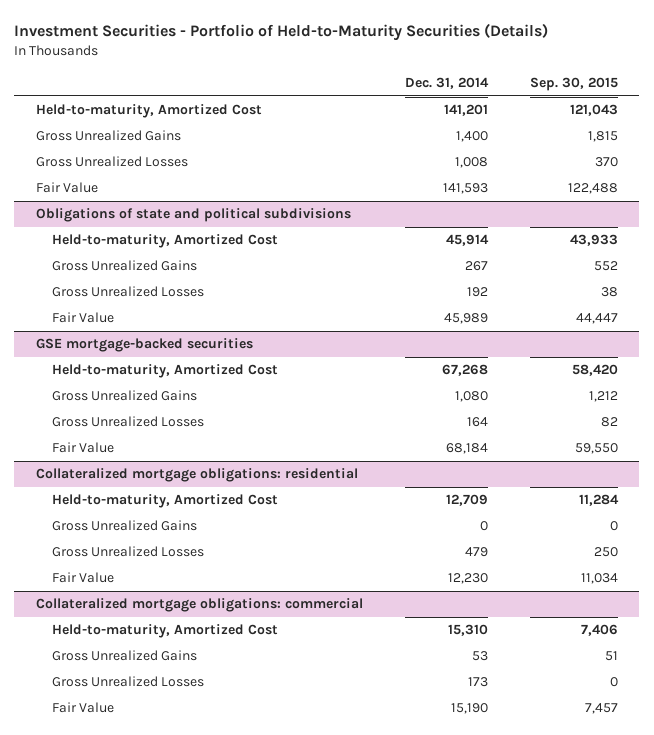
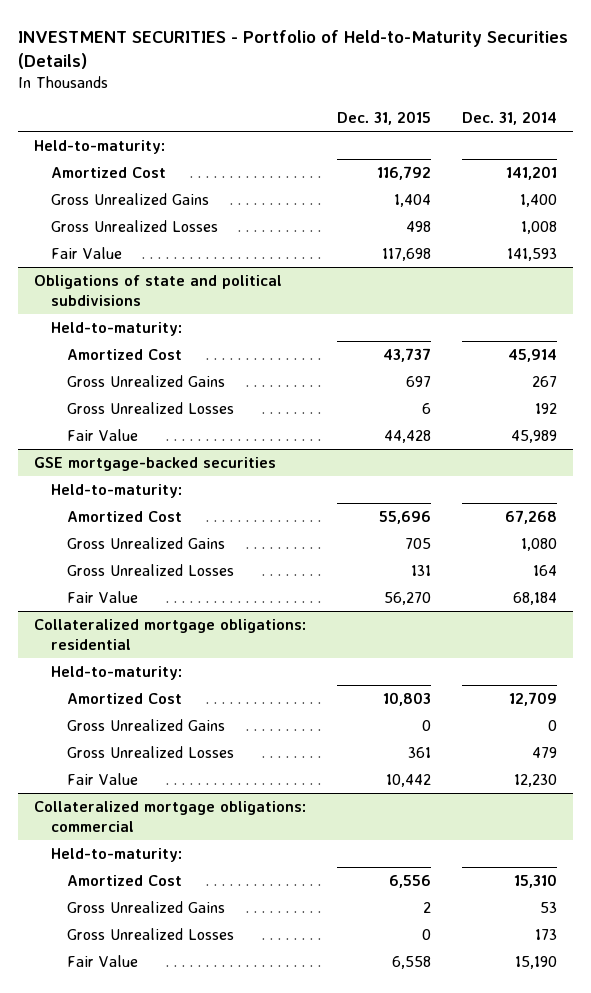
[14,23,549,42] Investment Securities - Portfolio of Held-to-Maturity Securities (Details) -> [18,29,569,70] INVESTMENT SECURITIES - Portfolio of Held-to-Maturity Securities (Details)
[530,76,619,91] Sep. 30, 2015 -> none
none -> [336,110,431,125] Dec. 31, 2015
none -> [33,139,165,154] Held-to-maturity:
[35,104,262,119] Held-to-maturity, Amortized Cost -> [50,166,166,178] Amortized Cost
none -> [50,321,182,336] Held-to-maturity:
[51,234,278,249] Held-to-maturity, Amortized Cost -> [67,348,183,360] Amortized Cost
none -> [50,483,182,498] Held-to-maturity:
[51,364,278,379] Held-to-maturity, Amortized Cost -> [67,510,183,522] Amortized Cost
none -> [50,665,182,680] Held-to-maturity:
[51,494,278,509] Held-to-maturity, Amortized Cost -> [67,692,183,704] Amortized Cost
none -> [50,847,182,862] Held-to-maturity:
[51,624,278,639] Held-to-maturity, Amortized Cost -> [67,874,183,886] Amortized Cost

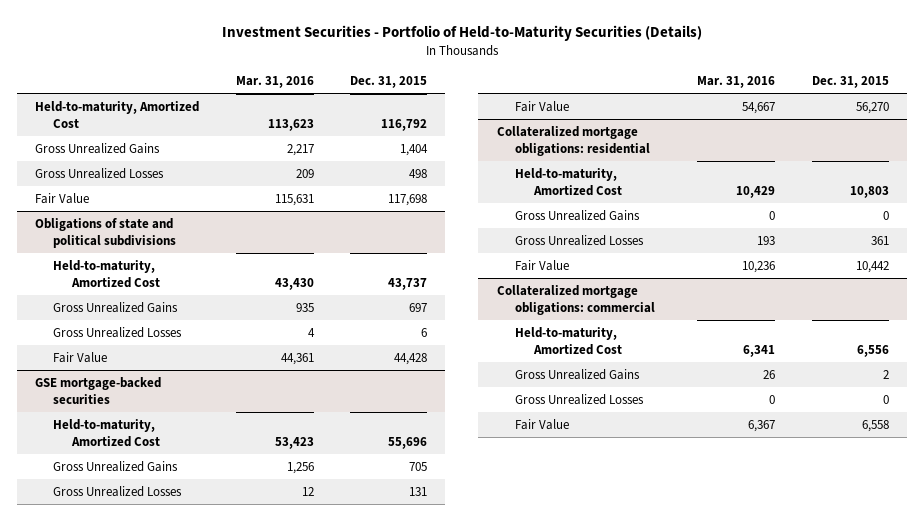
[18,29,569,70] INVESTMENT SECURITIES - Portfolio of Held-to-Maturity Securities (Details) -> [221,25,702,42] Investment Securities - Portfolio of Held-to-Maturity Securities (Details)
[462,110,558,125] Dec. 31, 2014 -> none
none -> [235,75,314,88] Mar. 31, 2016
[33,139,165,154] Held-to-maturity: -> none
[50,166,166,178] Amortized Cost -> [34,100,199,128] Held-to-maturity, Amortized Cost
[50,321,182,336] Held-to-maturity: -> none
[67,348,183,360] Amortized Cost -> [53,259,160,288] Held-to-maturity, Amortized Cost
[50,483,182,498] Held-to-maturity: -> none
[67,510,183,522] Amortized Cost -> [53,418,160,447] Held-to-maturity, Amortized Cost
[50,665,182,680] Held-to-maturity: -> none
[67,692,183,704] Amortized Cost -> [515,167,622,196] Held-to-maturity, Amortized Cost
[50,847,182,862] Held-to-maturity: -> none
[67,874,183,886] Amortized Cost -> [515,326,622,355] Held-to-maturity, Amortized Cost

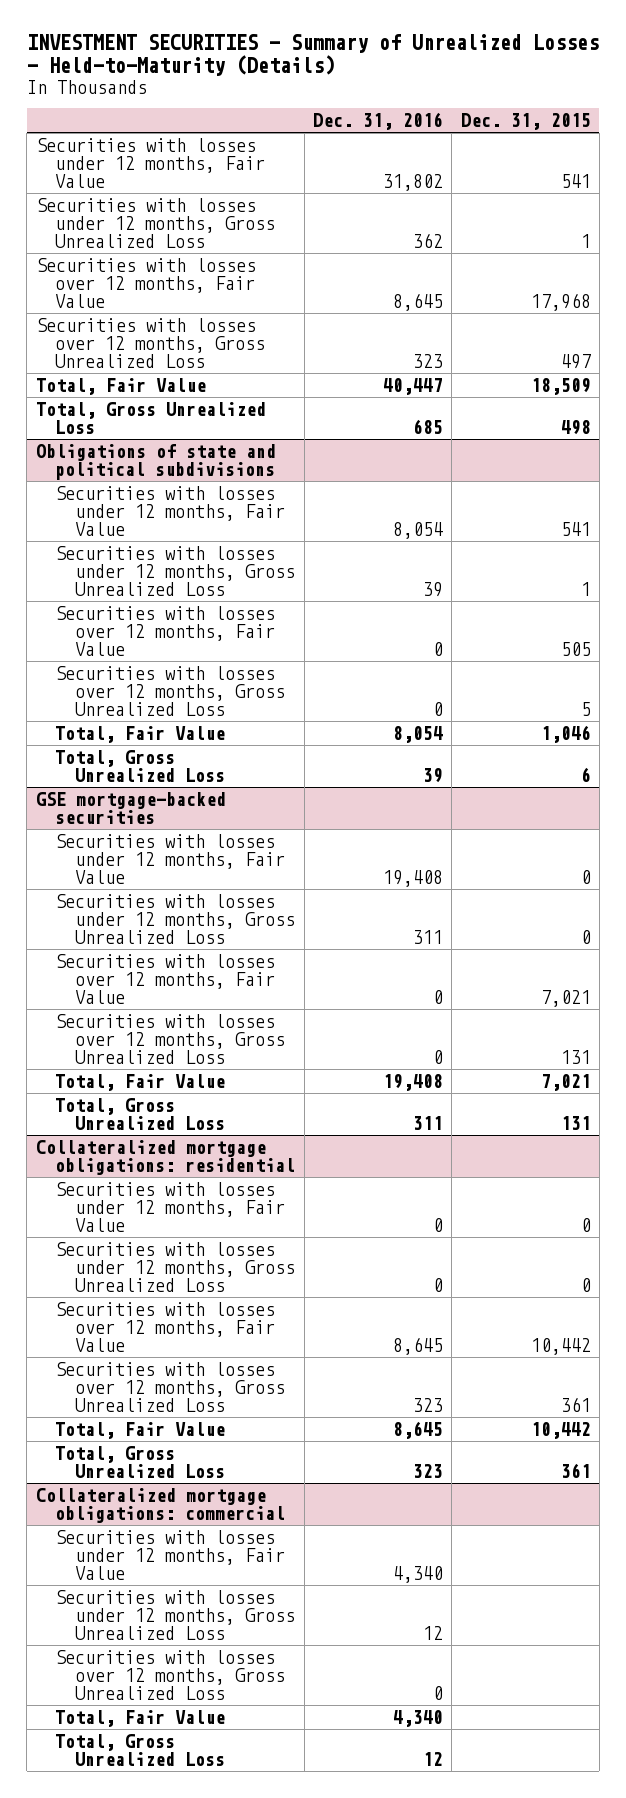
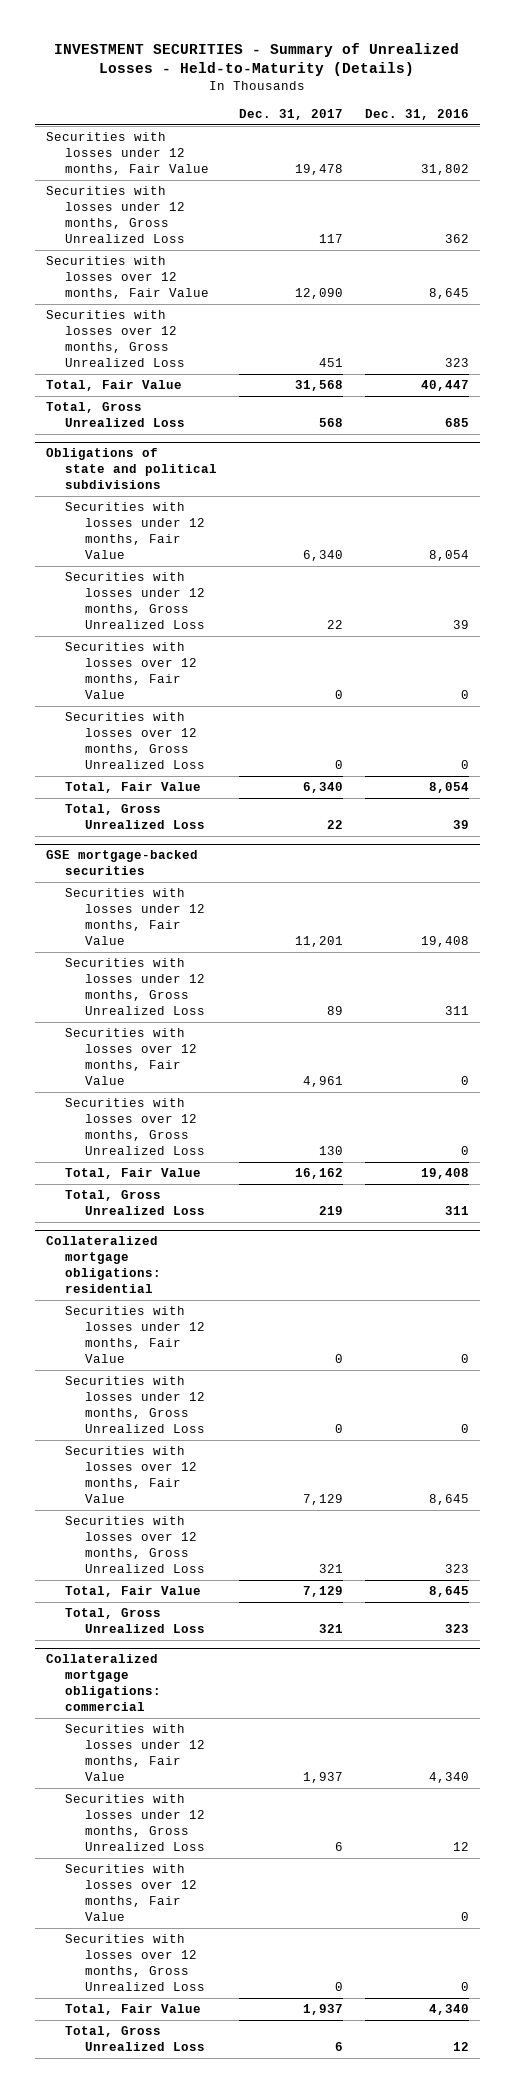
[460,113,591,131] Dec. 31, 2015 -> none
none -> [239,108,344,120] Dec. 31, 2017
none -> [65,1864,198,1922] Securities with losses over 12 months, Fair Value

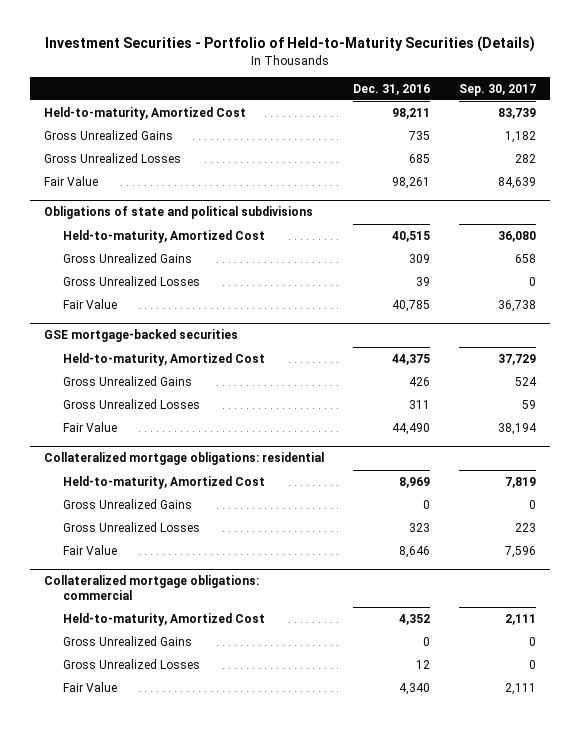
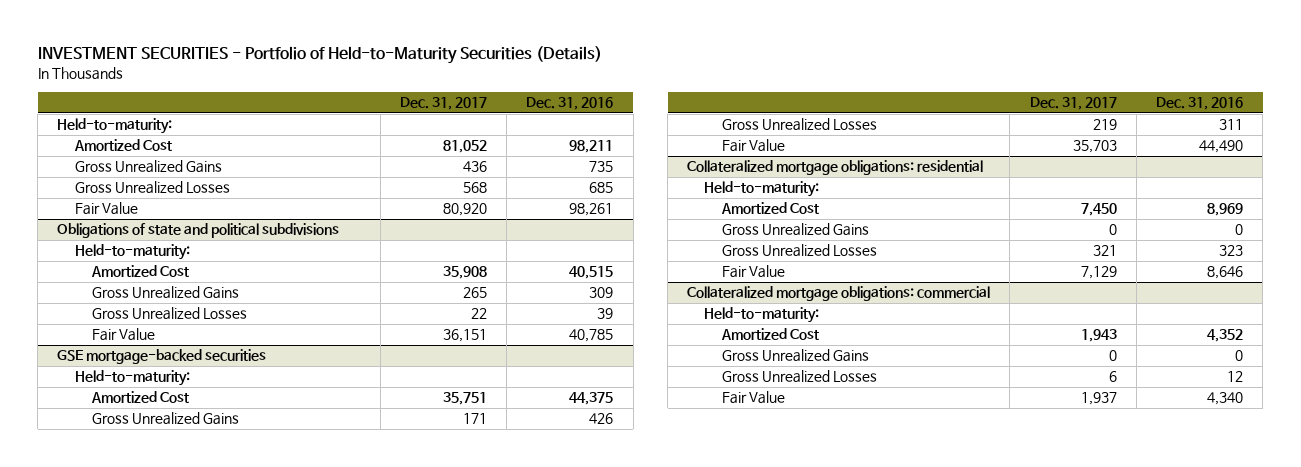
[45,36,536,53] Investment Securities - Portfolio of Held-to-Maturity Securities (Details) -> [37,46,602,65] INVESTMENT SECURITIES - Portfolio of Held-to-Maturity Securities (Details)
[459,83,537,96] Sep. 30, 2017 -> none
none -> [399,97,487,111] Dec. 31, 2017
none -> [57,118,173,135] Held-to-maturity:
[44,106,247,120] Held-to-maturity, Amortized Cost -> [73,139,172,152] Amortized Cost
none -> [74,244,190,261] Held-to-maturity:
[63,229,266,243] Held-to-maturity, Amortized Cost -> [90,265,189,278] Amortized Cost
none -> [74,370,190,387] Held-to-maturity:
[63,352,266,366] Held-to-maturity, Amortized Cost -> [90,391,189,404] Amortized Cost
none -> [704,181,820,198] Held-to-maturity:
[63,475,266,489] Held-to-maturity, Amortized Cost -> [720,202,819,215] Amortized Cost
none -> [704,307,820,324] Held-to-maturity:
[63,612,266,626] Held-to-maturity, Amortized Cost -> [720,328,819,341] Amortized Cost

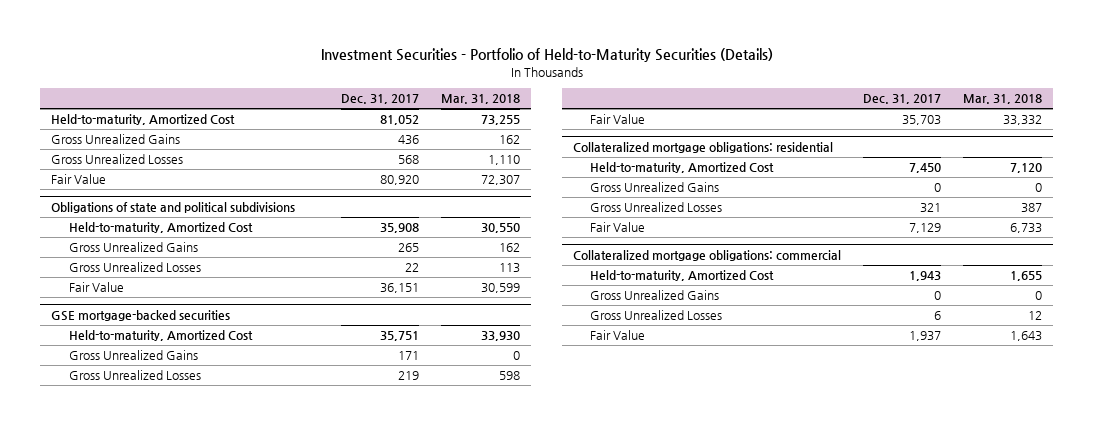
[37,46,602,65] INVESTMENT SECURITIES - Portfolio of Held-to-Maturity Securities (Details) -> [320,48,773,63] Investment Securities - Portfolio of Held-to-Maturity Securities (Details)
[526,97,614,111] Dec. 31, 2016 -> none
none -> [441,94,521,105] Mar. 31, 2018
[57,118,173,135] Held-to-maturity: -> none
[73,139,172,152] Amortized Cost -> [51,114,236,126] Held-to-maturity, Amortized Cost
[74,244,190,261] Held-to-maturity: -> none
[90,265,189,278] Amortized Cost -> [68,222,253,234] Held-to-maturity, Amortized Cost
[74,370,190,387] Held-to-maturity: -> none
[90,391,189,404] Amortized Cost -> [68,330,253,342] Held-to-maturity, Amortized Cost
[704,181,820,198] Held-to-maturity: -> none
[720,202,819,215] Amortized Cost -> [590,162,775,174] Held-to-maturity, Amortized Cost
[704,307,820,324] Held-to-maturity: -> none
[720,328,819,341] Amortized Cost -> [590,270,775,282] Held-to-maturity, Amortized Cost

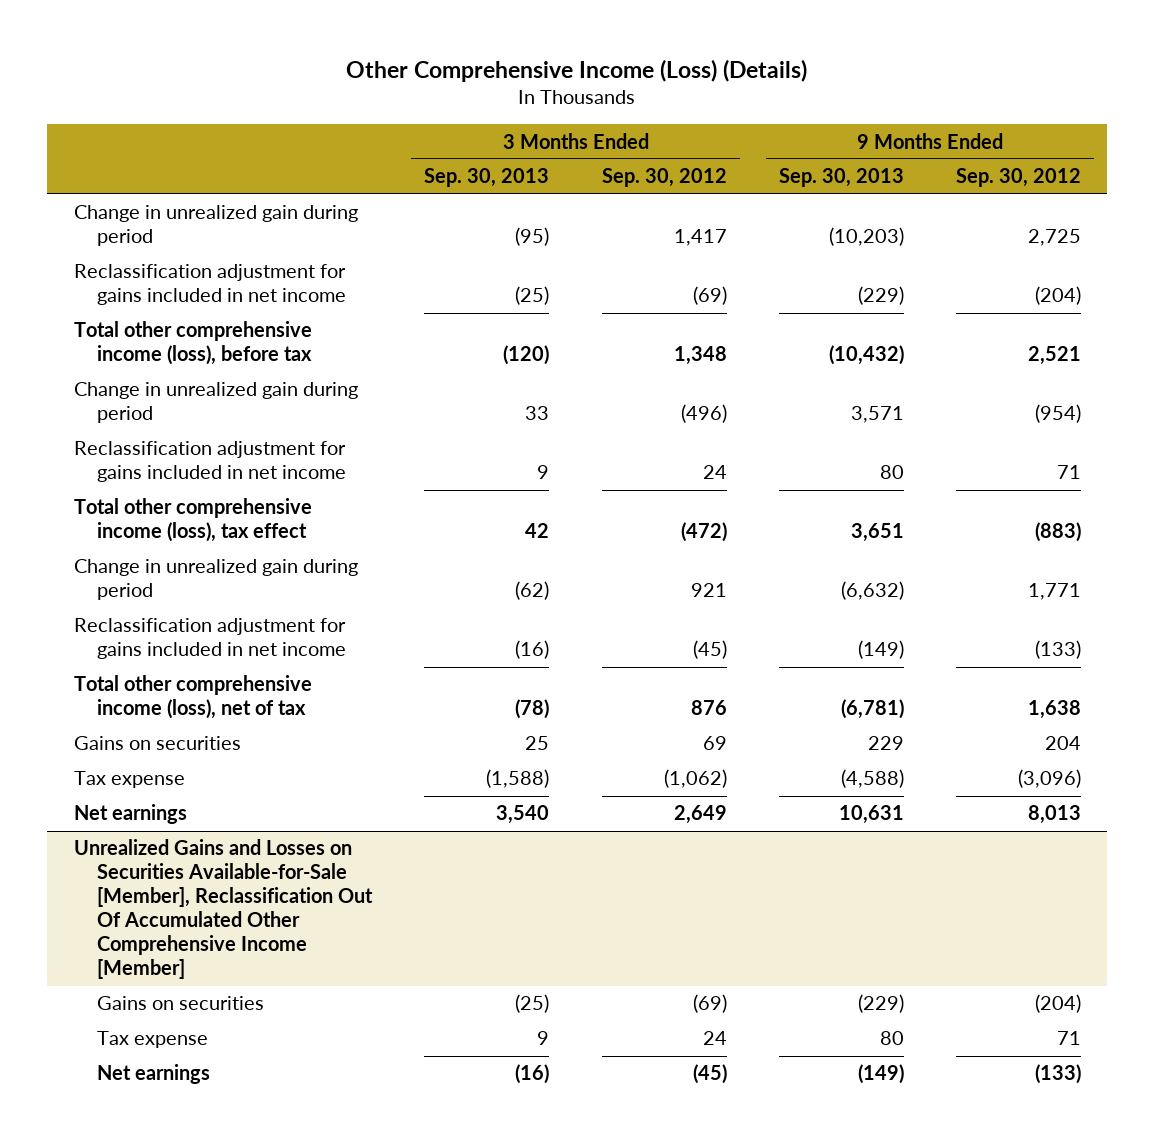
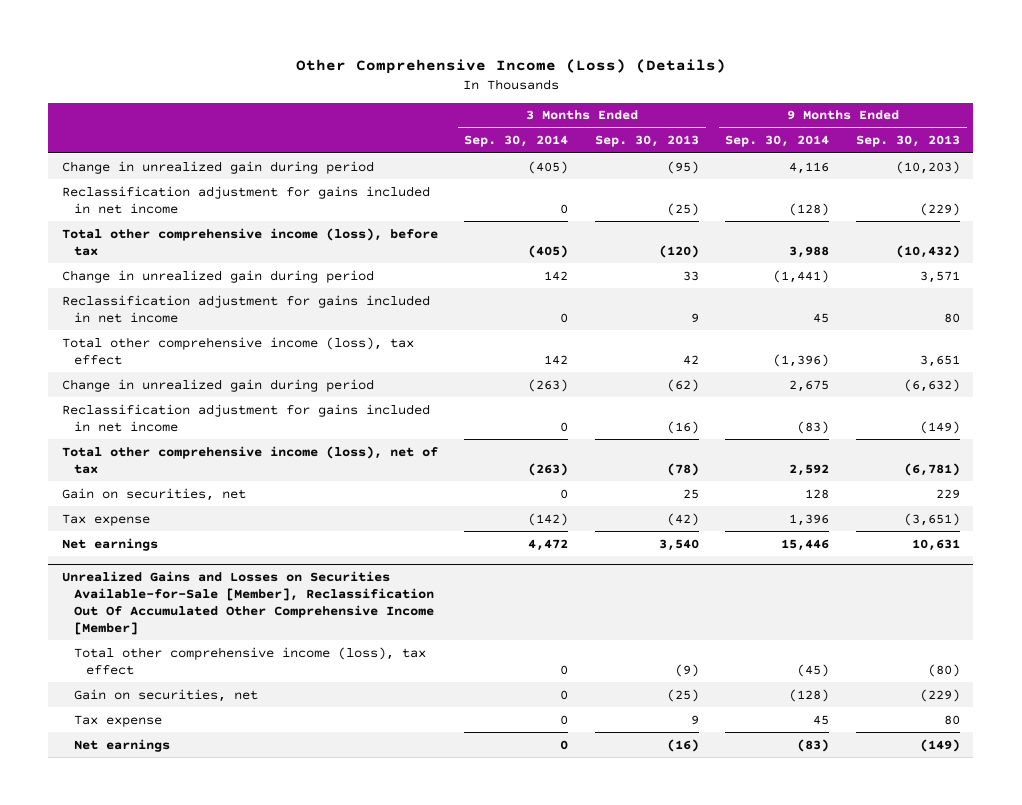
[601,168,727,188] Sep. 30, 2012 -> none
[956,168,1082,188] Sep. 30, 2012 -> none
none -> [464,135,569,148] Sep. 30, 2014
none -> [725,135,830,148] Sep. 30, 2014
[73,736,241,751] Gains on securities -> [61,487,246,501] Gain on securities, net
[486,769,550,789] (1,588) -> [666,512,699,526] (42)
[840,769,904,789] (4,588) -> [904,512,961,526] (3,651)
none -> [73,646,426,675] Total other comprehensive income (loss), tax effect
[97,996,265,1011] Gains on securities -> [73,688,258,702] Gain on securities, net

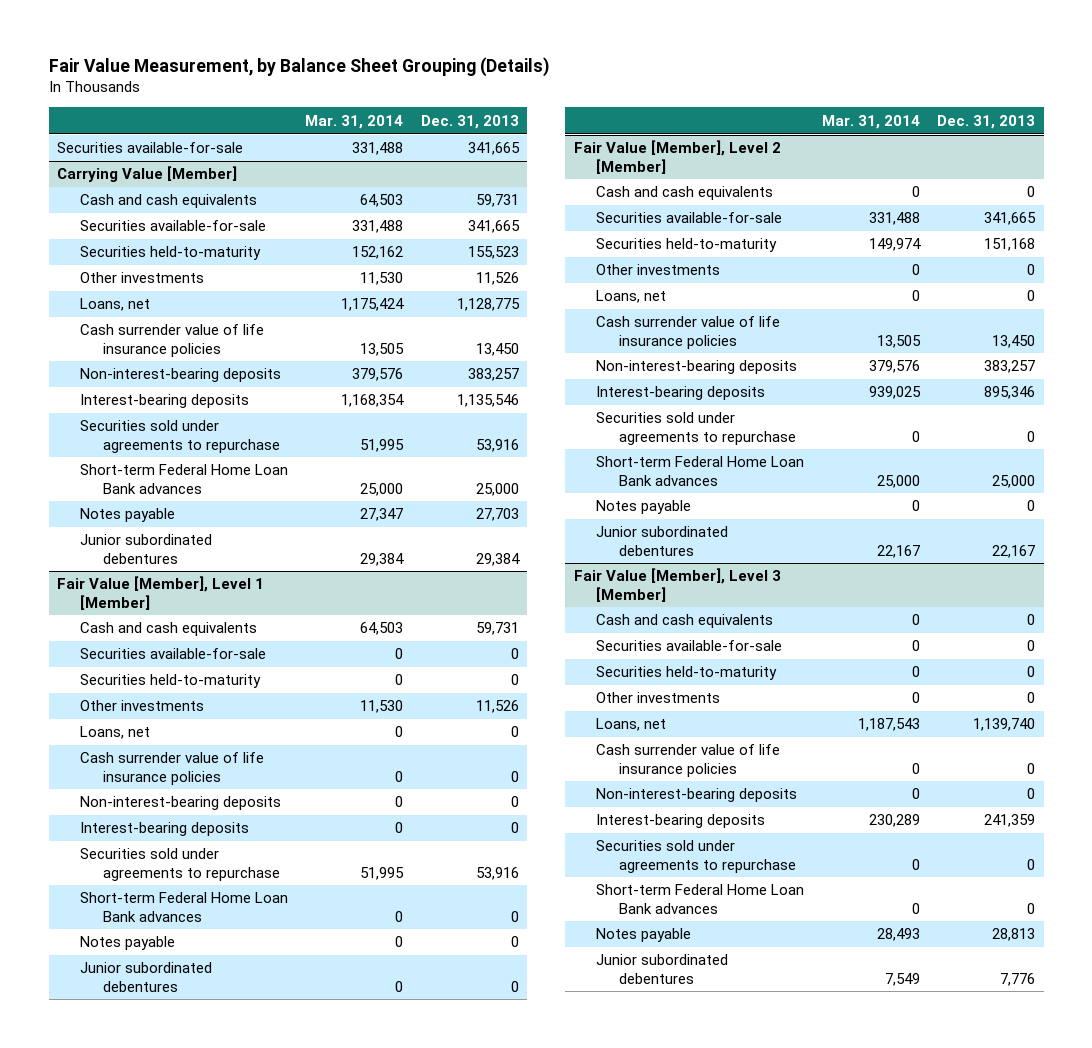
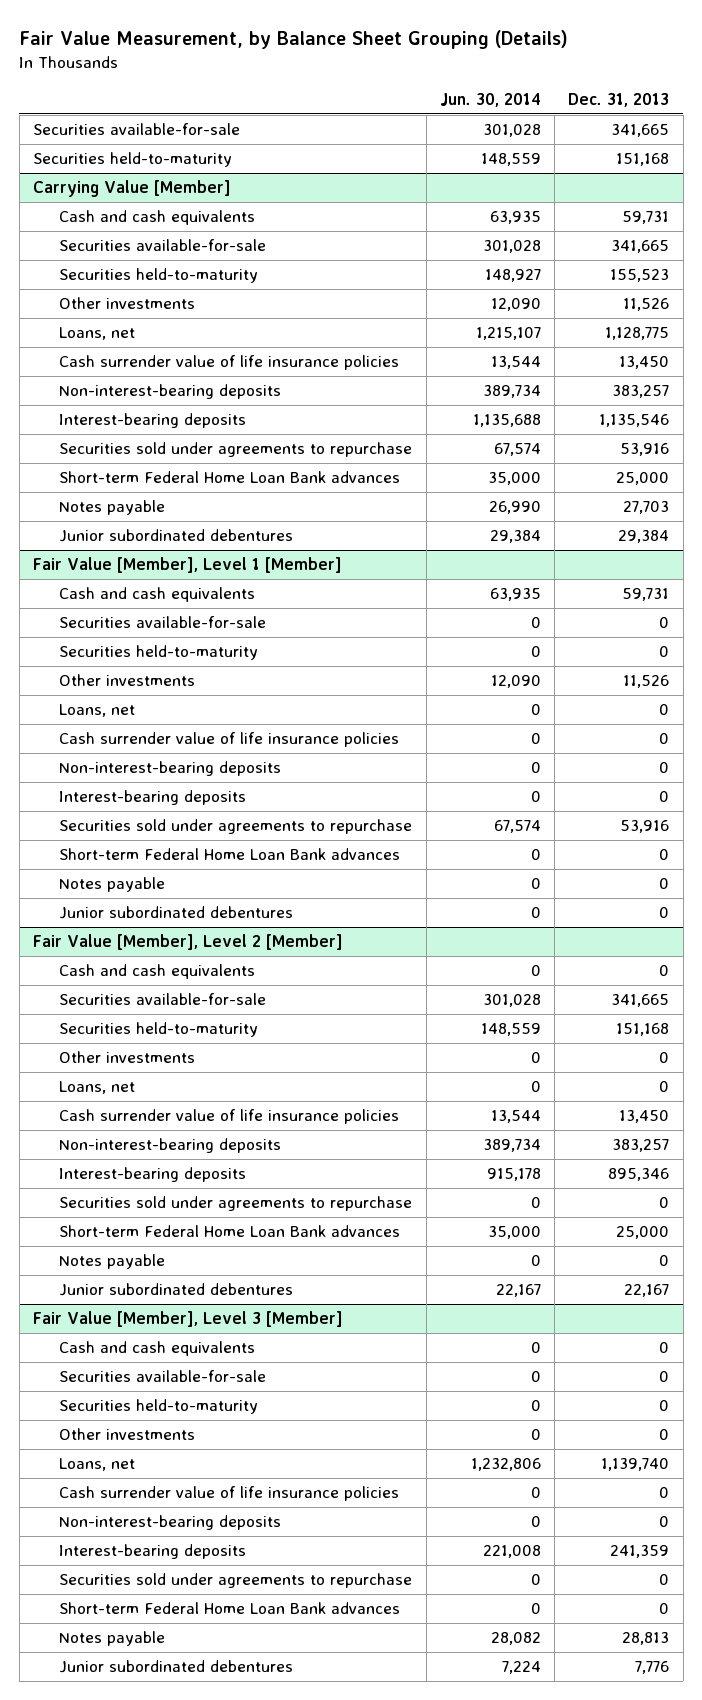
[305,114,404,129] Mar. 31, 2014 -> none
none -> [439,93,541,108] Jun. 30, 2014
none -> [32,152,232,168] Securities held-to-maturity

